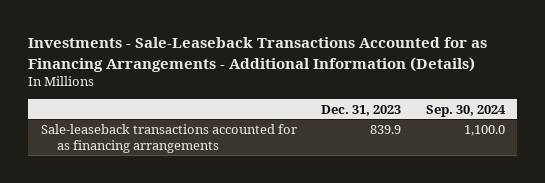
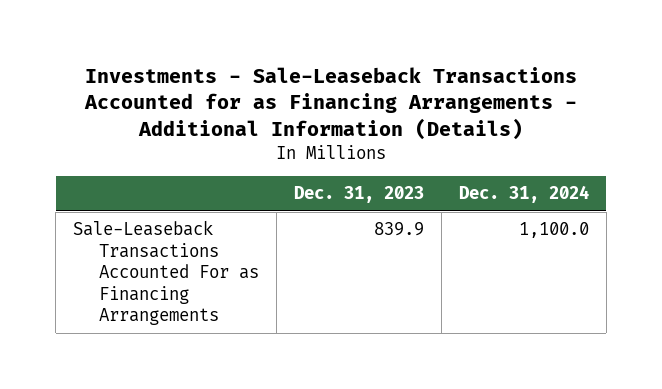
[425,104,506,117] Sep. 30, 2024 -> none
none -> [458,185,589,204] Dec. 31, 2024
[40,124,297,154] Sale-leaseback transactions accounted for as financing arrangements -> [73,220,260,326] Sale-Leaseback Transactions Accounted For as Financing Arrangements

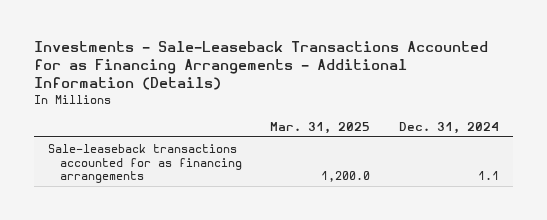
[293,186,424,204] Dec. 31, 2023 -> none
none -> [270,121,371,134] Mar. 31, 2025
[73,220,260,326] Sale-Leaseback Transactions Accounted For as Financing Arrangements -> [48,144,242,183] Sale-leaseback transactions accounted for as financing arrangements
[518,222,589,239] 1,100.0 -> [477,170,499,180] 1.1

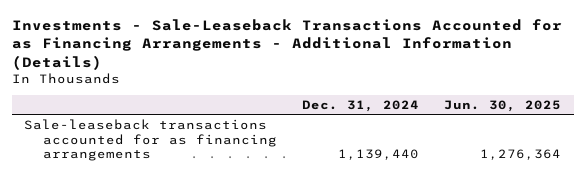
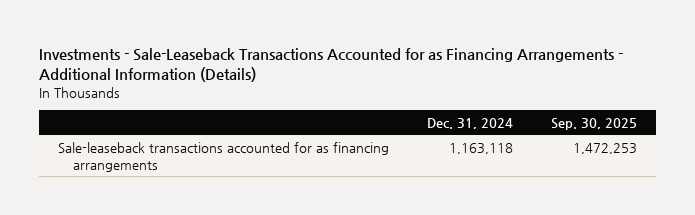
[444,99,562,112] Jun. 30, 2025 -> none
none -> [550,117,637,130] Sep. 30, 2025
[337,149,419,161] 1,139,440 -> [448,142,513,154] 1,163,118

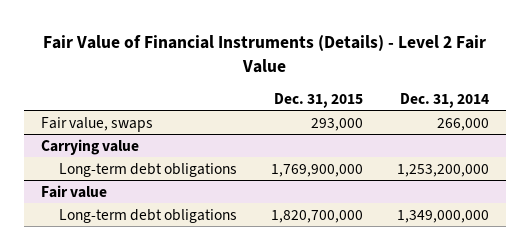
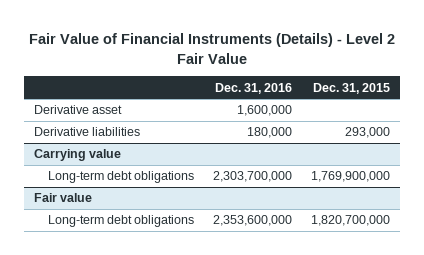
[400,92,490,108] Dec. 31, 2014 -> none
none -> [215,82,293,94] Dec. 31, 2016
none -> [33,105,122,115] Derivative asset
[41,116,154,132] Fair value, swaps -> [33,127,140,137] Derivative liabilities

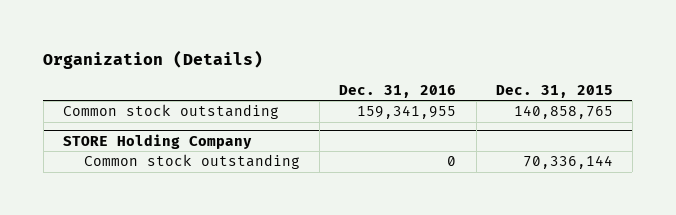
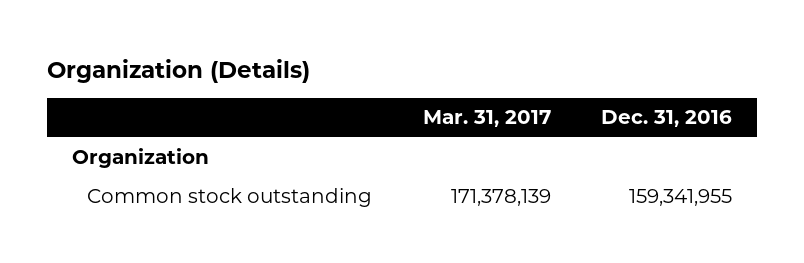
[495,84,613,98] Dec. 31, 2015 -> none
none -> [422,110,551,128] Mar. 31, 2017
none -> [72,148,210,169] Organization
[63,133,253,149] STORE Holding Company -> none
[84,154,301,170] Common stock outstanding -> none

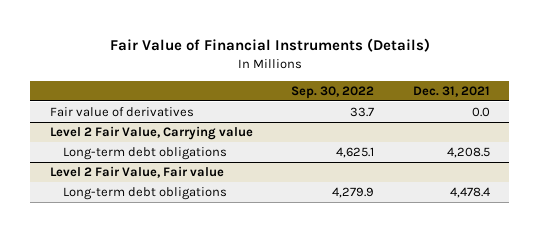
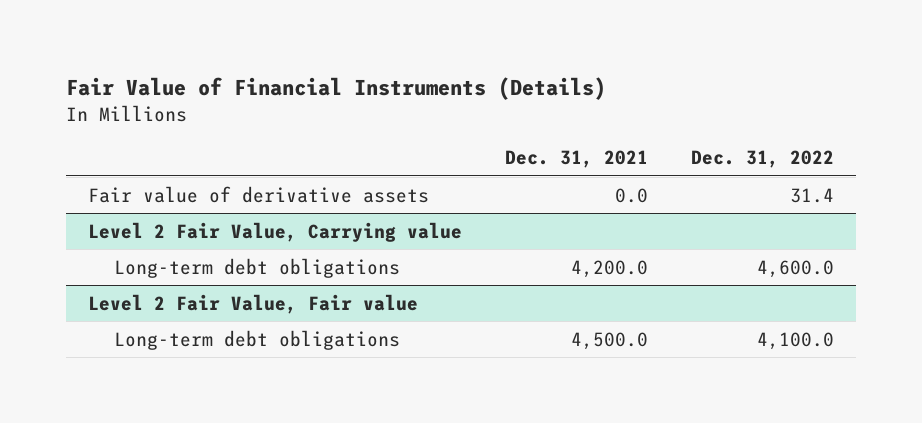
[291,85,375,99] Sep. 30, 2022 -> none
none -> [691,150,835,169] Dec. 31, 2022
[49,107,194,118] Fair value of derivatives -> [87,185,429,203] Fair value of derivative assets
[447,147,491,159] 4,208.5 -> [570,259,648,278] 4,200.0
[450,187,491,199] 4,478.4 -> [570,331,648,350] 4,500.0

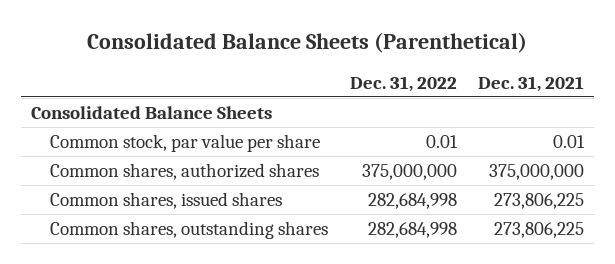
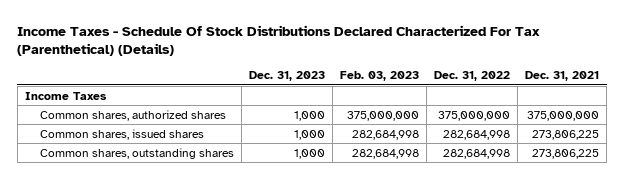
[87,32,528,54] Consolidated Balance Sheets (Parenthetical) -> [17,24,541,56] Income Taxes - Schedule Of Stock Distributions Declared Characterized For Tax (Parenthetical) (Details)
none -> [249,71,326,82] Dec. 31, 2023
none -> [340,71,420,82] Feb. 03, 2023
[31,105,273,119] Consolidated Balance Sheets -> none
[50,133,321,152] Common stock, par value per share -> none
none -> [24,91,107,100] Income Taxes

